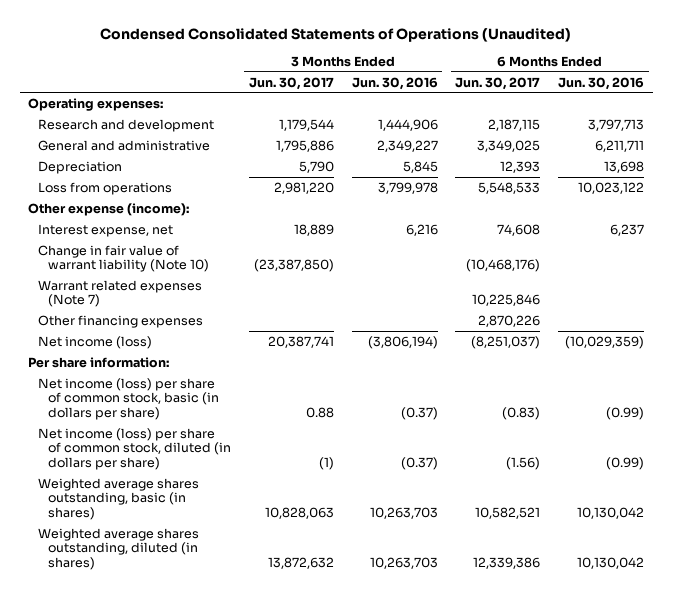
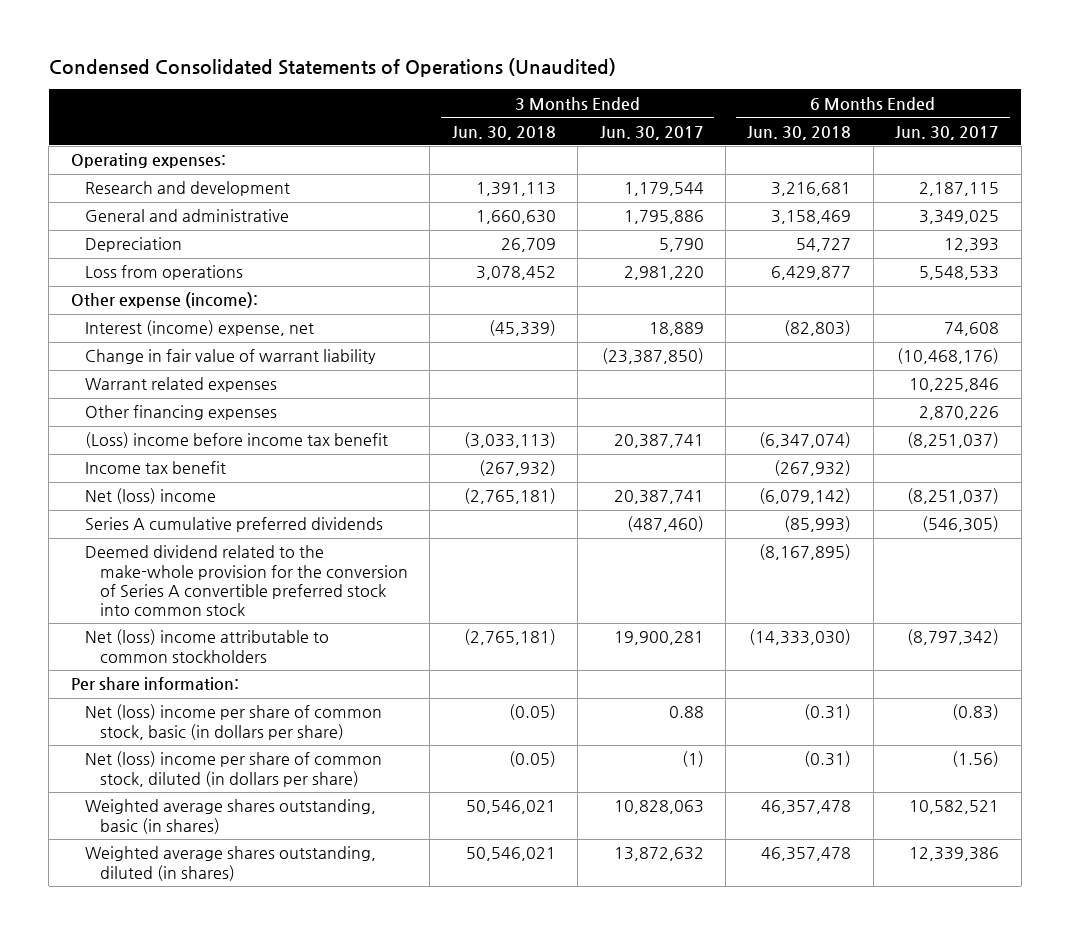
[351,76,438,90] Jun. 30, 2016 -> none
[558,76,645,90] Jun. 30, 2016 -> none
none -> [451,125,556,140] Jun. 30, 2018
none -> [747,125,852,140] Jun. 30, 2018
[38,223,174,237] Interest expense, net -> [85,320,315,337] Interest (income) expense, net
[38,244,209,273] Change in fair value of warrant liability (Note 10) -> [85,349,377,365] Change in fair value of warrant liability
[38,279,203,308] Warrant related expenses (Note 7) -> [85,377,278,393] Warrant related expenses
none -> [85,432,389,449] (Loss) income before income tax benefit
none -> [85,461,227,475] Income tax benefit
[38,335,153,349] Net income (loss) -> [85,488,217,505] Net (loss) income
none -> [85,517,384,533] Series A cumulative preferred dividends
none -> [85,545,408,616] Deemed dividend related to the make-whole provision for the conversion of Series A convertible preferred stock into common stock
none -> [85,629,330,663] Net (loss) income attributable to common stockholders
[38,377,219,421] Net income (loss) per share of common stock, basic (in dollars per share) -> [85,704,383,740] Net (loss) income per share of common stock, basic (in dollars per share)
[38,427,231,471] Net income (loss) per share of common stock, diluted (in dollars per share) -> [85,751,383,787] Net (loss) income per share of common stock, diluted (in dollars per share)

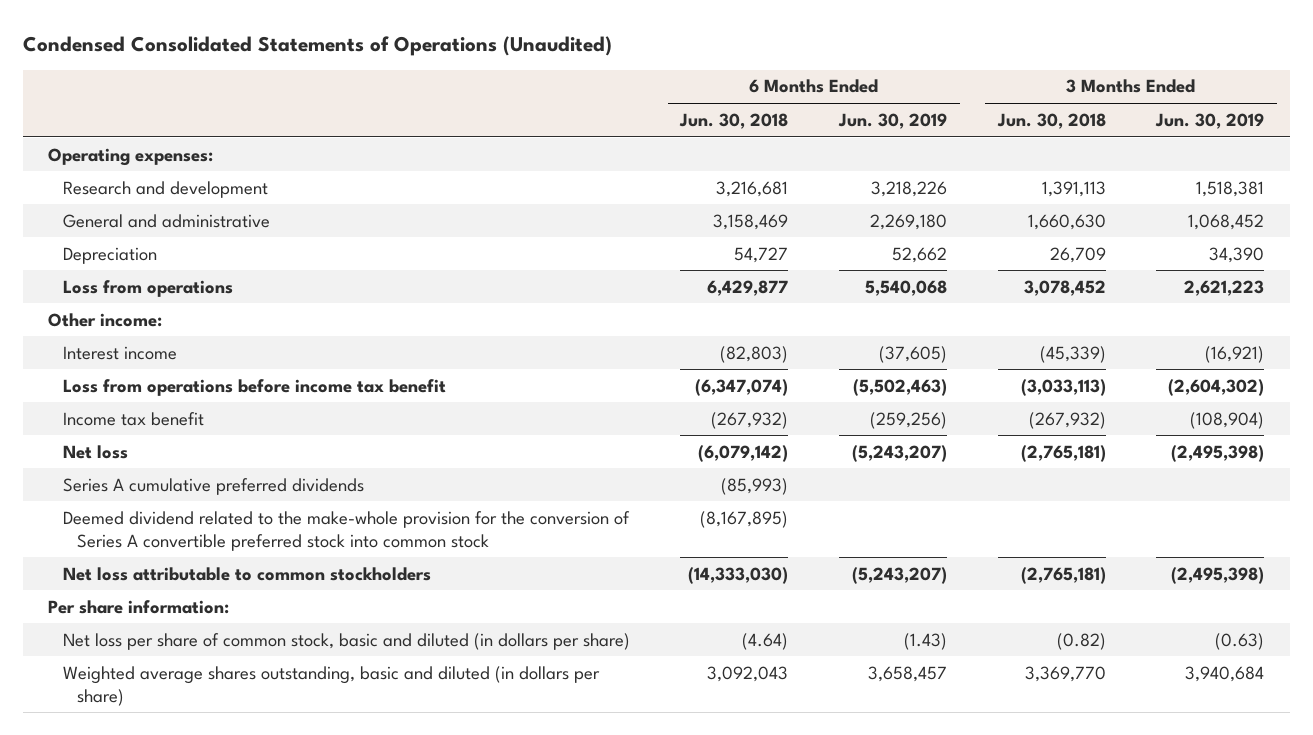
[599,125,704,140] Jun. 30, 2017 -> none
[895,125,1000,140] Jun. 30, 2017 -> none
none -> [837,112,947,129] Jun. 30, 2019
none -> [1155,112,1265,129] Jun. 30, 2019
[85,349,377,365] Change in fair value of warrant liability -> none
[85,377,278,393] Warrant related expenses -> none
[85,405,278,421] Other financing expenses -> none
[70,292,258,309] Other expense (income): -> [48,312,163,327] Other income:
[85,320,315,337] Interest (income) expense, net -> [62,345,177,360] Interest income
[85,432,389,449] (Loss) income before income tax benefit -> [62,378,446,396] Loss from operations before income tax benefit
[85,488,217,505] Net (loss) income -> [62,444,128,459] Net loss
[85,629,330,663] Net (loss) income attributable to common stockholders -> [62,566,431,581] Net loss attributable to common stockholders
[85,799,377,834] Weighted average shares outstanding, basic (in shares) -> none
[85,846,377,881] Weighted average shares outstanding, diluted (in shares) -> none
[85,704,383,740] Net (loss) income per share of common stock, basic (in dollars per share) -> [62,632,630,650] Net loss per share of common stock, basic and diluted (in dollars per share)
[508,704,556,721] (0.05) -> [1056,632,1106,650] (0.82)
[804,704,852,721] (0.31) -> [742,632,789,650] (4.64)
[85,751,383,787] Net (loss) income per share of common stock, diluted (in dollars per share) -> [62,665,600,706] Weighted average shares outstanding, basic and diluted (in dollars per share)
[508,751,556,768] (0.05) -> [1024,665,1106,682] 3,369,770
[804,751,852,768] (0.31) -> [707,665,789,682] 3,092,043

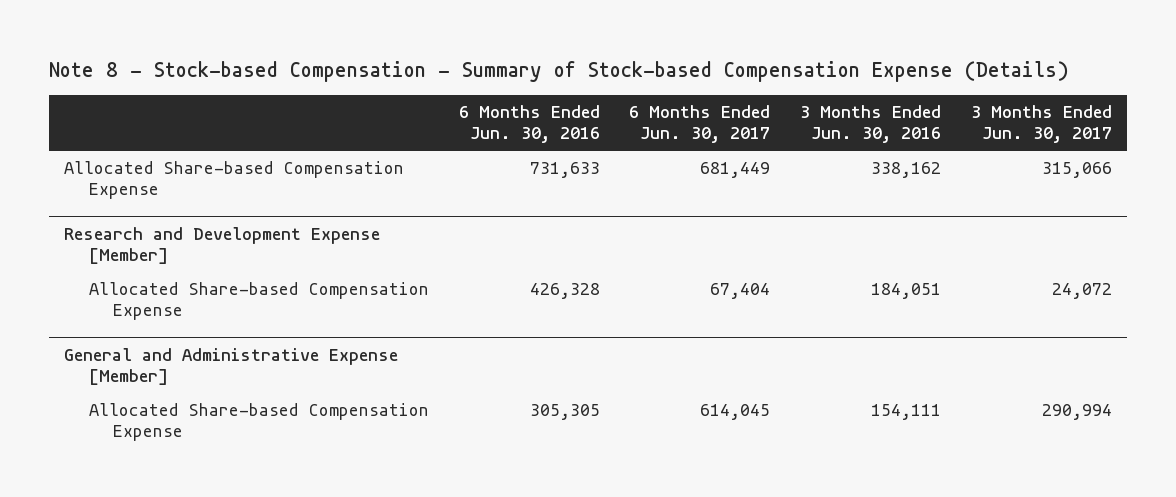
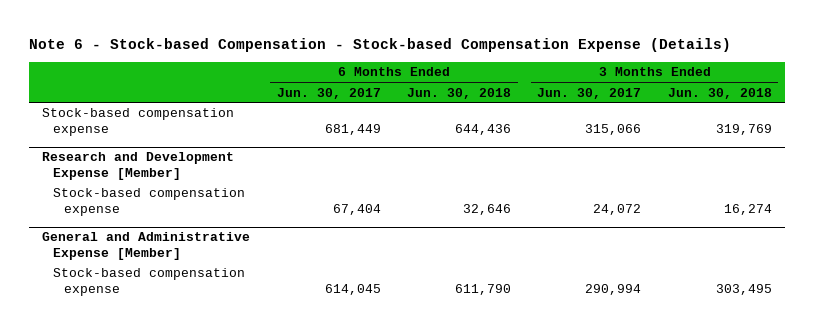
[49,61,1070,83] Note 8 - Stock-based Compensation - Summary of Stock-based Compensation Expense (Details) -> [29,38,732,53] Note 6 - Stock-based Compensation - Stock-based Compensation Expense (Details)
[458,105,600,144] 6 Months Ended Jun. 30, 2016 -> none
[800,105,942,144] 3 Months Ended Jun. 30, 2016 -> none
none -> [407,87,512,99] Jun. 30, 2018
none -> [667,87,772,99] Jun. 30, 2018
[64,161,405,200] Allocated Share-based Compensation Expense -> [42,108,235,137] Stock-based compensation expense
[88,282,429,321] Allocated Share-based Compensation Expense -> [53,188,246,217] Stock-based compensation expense
[88,403,429,442] Allocated Share-based Compensation Expense -> [53,268,246,297] Stock-based compensation expense

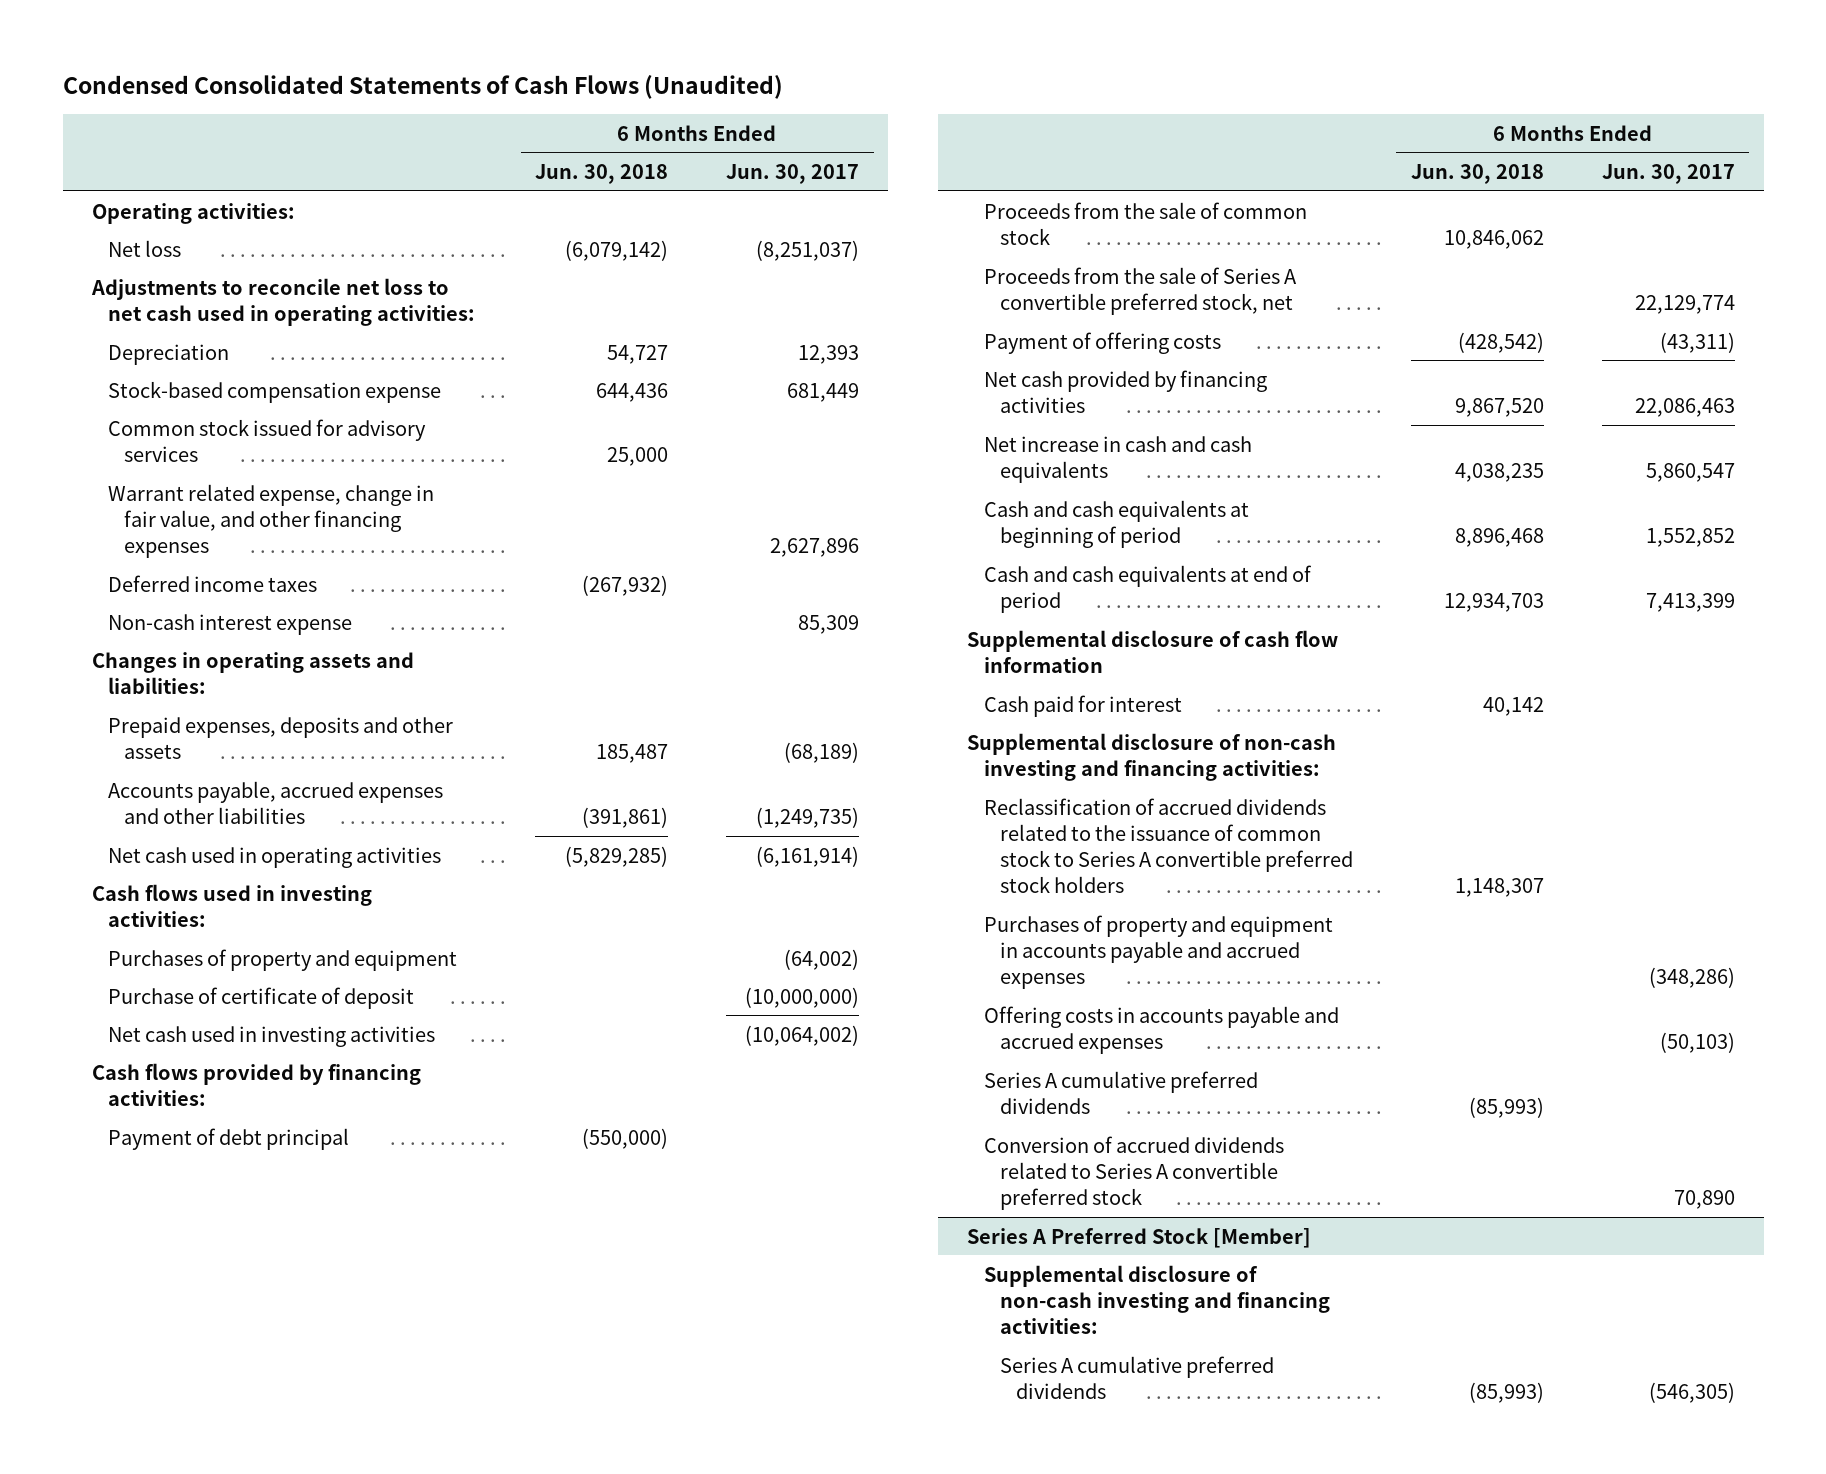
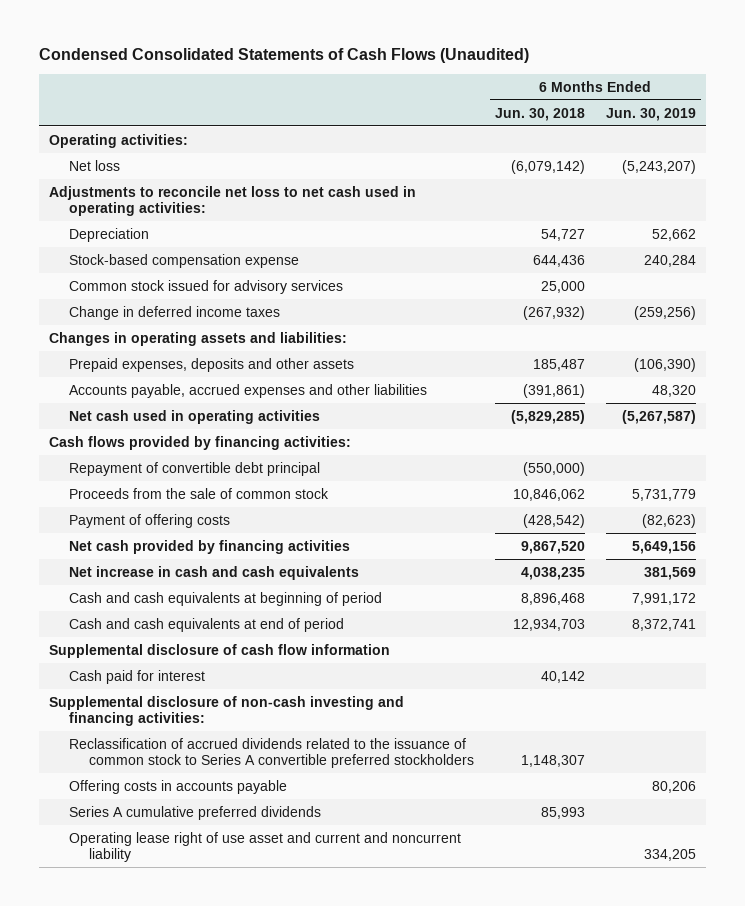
[726,164,860,185] Jun. 30, 2017 -> none
none -> [605,107,696,121] Jun. 30, 2019
[107,483,434,558] Warrant related expense, change in fair value, and other financing expenses -> none
[107,613,352,635] Non-cash interest expense -> none
[107,574,317,592] Deferred income taxes -> [69,305,281,320] Change in deferred income taxes
[91,883,372,927] Cash flows used in investing activities: -> none
[107,948,457,971] Purchases of property and equipment -> none
[107,986,414,1009] Purchase of certificate of deposit -> none
[107,1025,435,1047] Net cash used in investing activities -> none
[107,1127,349,1150] Payment of debt principal -> [69,461,321,476] Repayment of convertible debt principal
[983,266,1297,315] Proceeds from the sale of Series A convertible preferred stock, net -> none
[983,914,1333,989] Purchases of property and equipment in accounts payable and accrued expenses -> none
[983,1135,1284,1210] Conversion of accrued dividends related to Series A convertible preferred stock -> none
[967,1227,1312,1248] Series A Preferred Stock [Member] -> none
[983,1264,1330,1334] Supplemental disclosure of non-cash investing and financing activities: -> none
[999,1355,1274,1399] Series A cumulative preferred dividends -> none
[983,797,1353,894] Reclassification of accrued dividends related to the issuance of common stock to Series A convertible preferred stock holders -> [69,737,474,768] Reclassification of accrued dividends related to the issuance of common stock to Series A convertible preferred stockholders
[983,1005,1339,1054] Offering costs in accounts payable and accrued expenses -> [69,779,288,794] Offering costs in accounts payable
[1468,1096,1544,1118] (85,993) -> [540,806,585,819] 85,993
none -> [69,831,462,862] Operating lease right of use asset and current and noncurrent liability

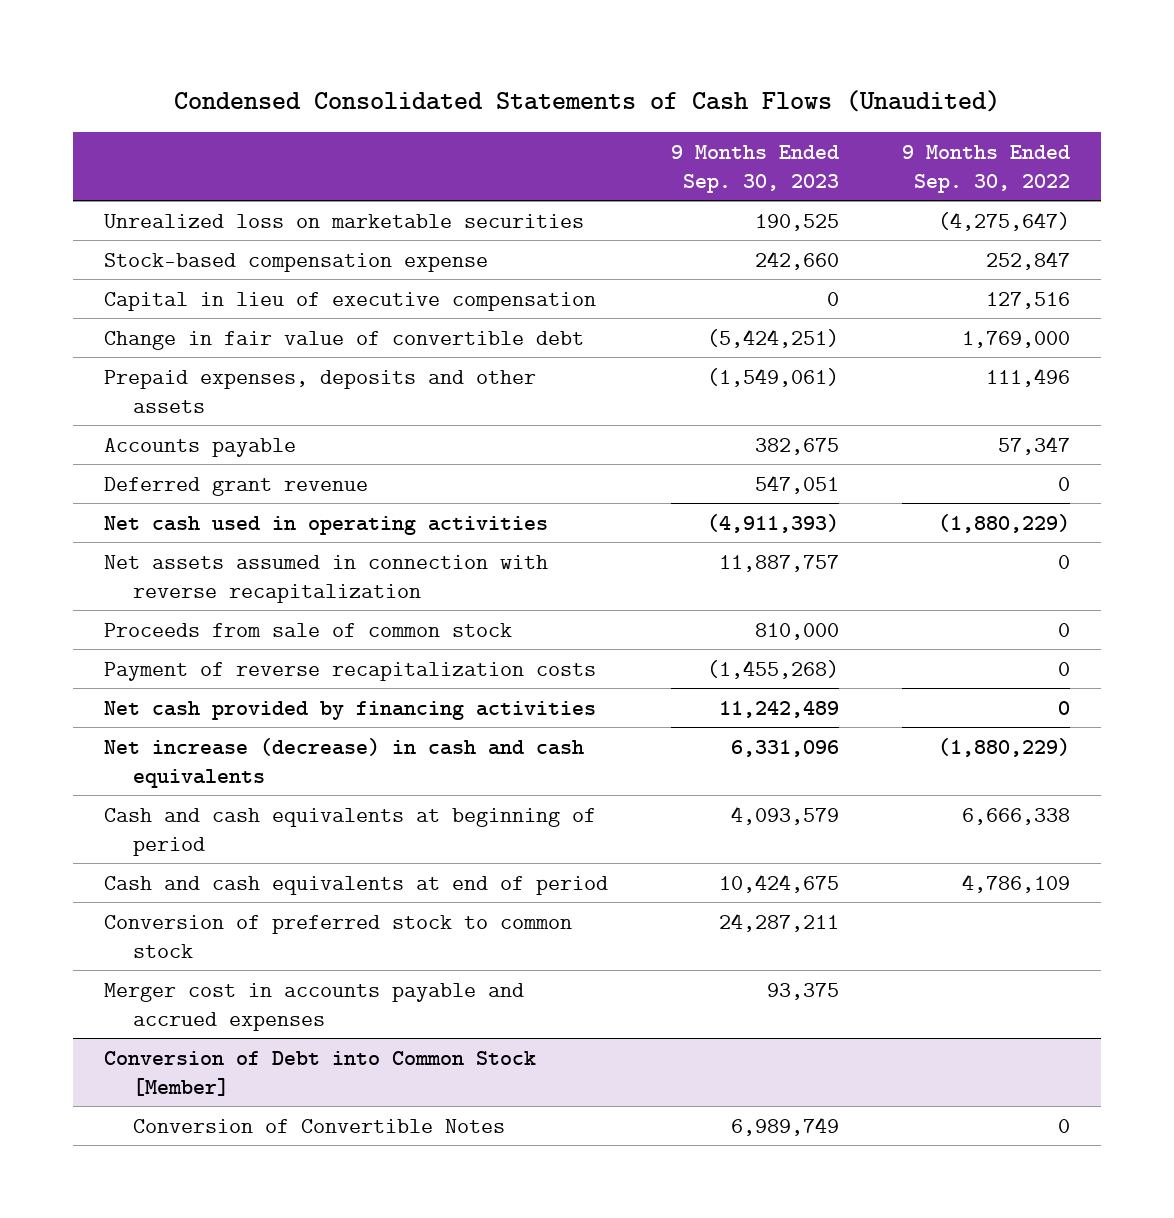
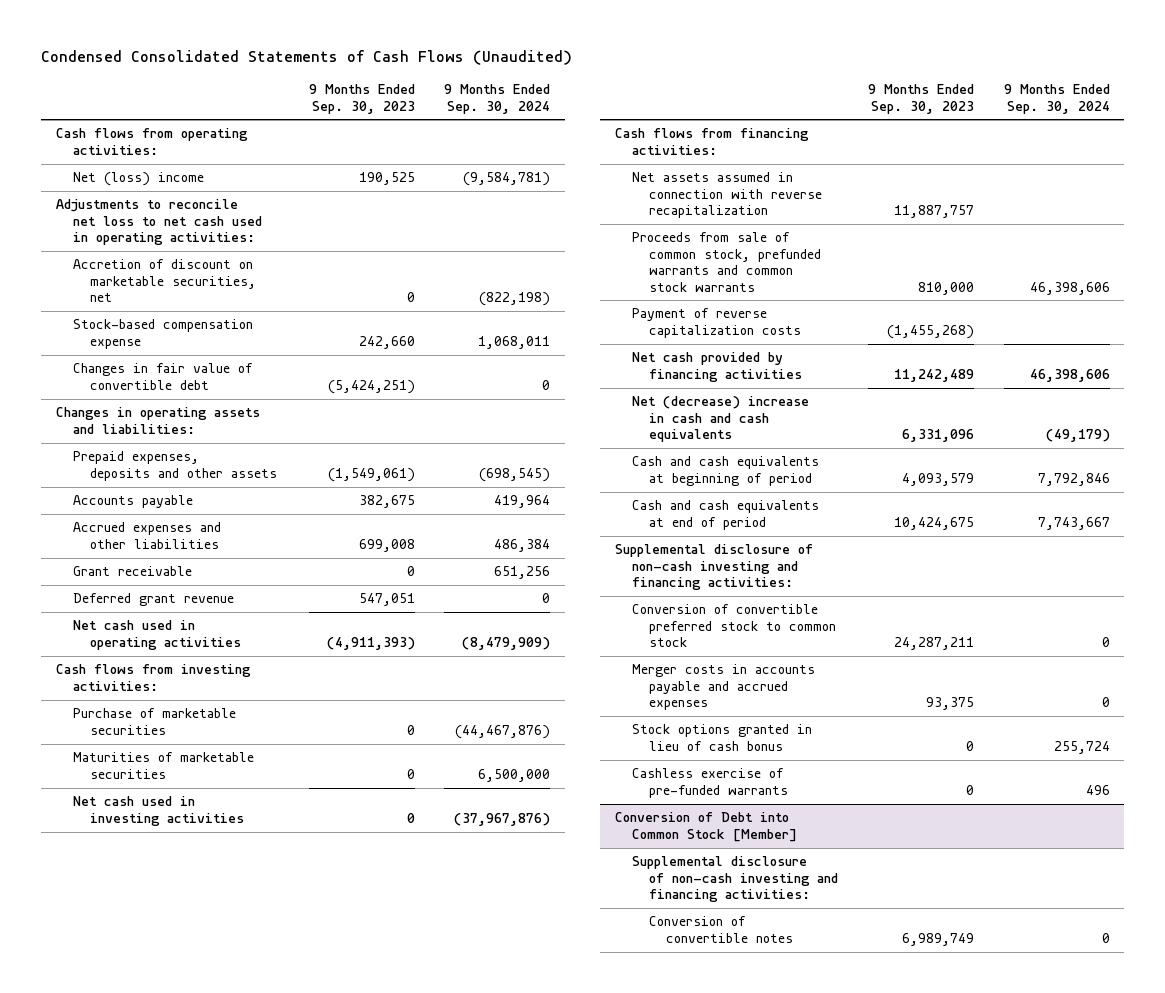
[901,144,1070,193] 9 Months Ended Sep. 30, 2022 -> none
none -> [444,84,551,114] 9 Months Ended Sep. 30, 2024
none -> [55,128,248,155] Cash flows from operating activities:
[104,213,585,228] Unrealized loss on marketable securities -> [72,172,204,187] Net (loss) income
none -> [55,199,262,246] Adjustments to reconcile net loss to net cash used in operating activities:
none -> [72,259,256,303] Accretion of discount on marketable securities, net
[104,291,597,311] Capital in lieu of executive compensation -> none
[104,330,585,350] Change in fair value of convertible debt -> [72,363,253,390] Changes in fair value of convertible debt
none -> [55,407,260,434] Changes in operating assets and liabilities:
none -> [72,522,221,549] Accrued expenses and other liabilities
none -> [72,566,192,577] Grant receivable
none -> [55,664,251,691] Cash flows from investing activities:
none -> [72,708,236,735] Purchase of marketable securities
none -> [72,752,254,779] Maturities of marketable securities
none -> [72,796,244,826] Net cash used in investing activities
none -> [614,128,809,155] Cash flows from financing activities:
[104,622,513,637] Proceeds from sale of common stock -> [631,232,821,292] Proceeds from sale of common stock, prefunded warrants and common stock warrants
[104,661,597,681] Payment of reverse recapitalization costs -> [631,308,801,338] Payment of reverse capitalization costs
[104,737,585,788] Net increase (decrease) in cash and cash equivalents -> [631,396,809,443] Net (decrease) increase in cash and cash equivalents
none -> [614,544,813,591] Supplemental disclosure of non-cash investing and financing activities:
[104,914,573,958] Conversion of preferred stock to common stock -> [631,604,836,648] Conversion of convertible preferred stock to common stock
[104,982,525,1031] Merger cost in accounts payable and accrued expenses -> [631,664,815,711] Merger costs in accounts payable and accrued expenses
none -> [631,724,812,751] Stock options granted in lieu of cash bonus
none -> [631,768,788,798] Cashless exercise of pre-funded warrants
none -> [631,856,838,903] Supplemental disclosure of non-cash investing and financing activities:
[133,1118,506,1133] Conversion of Convertible Notes -> [648,916,793,943] Conversion of convertible notes

